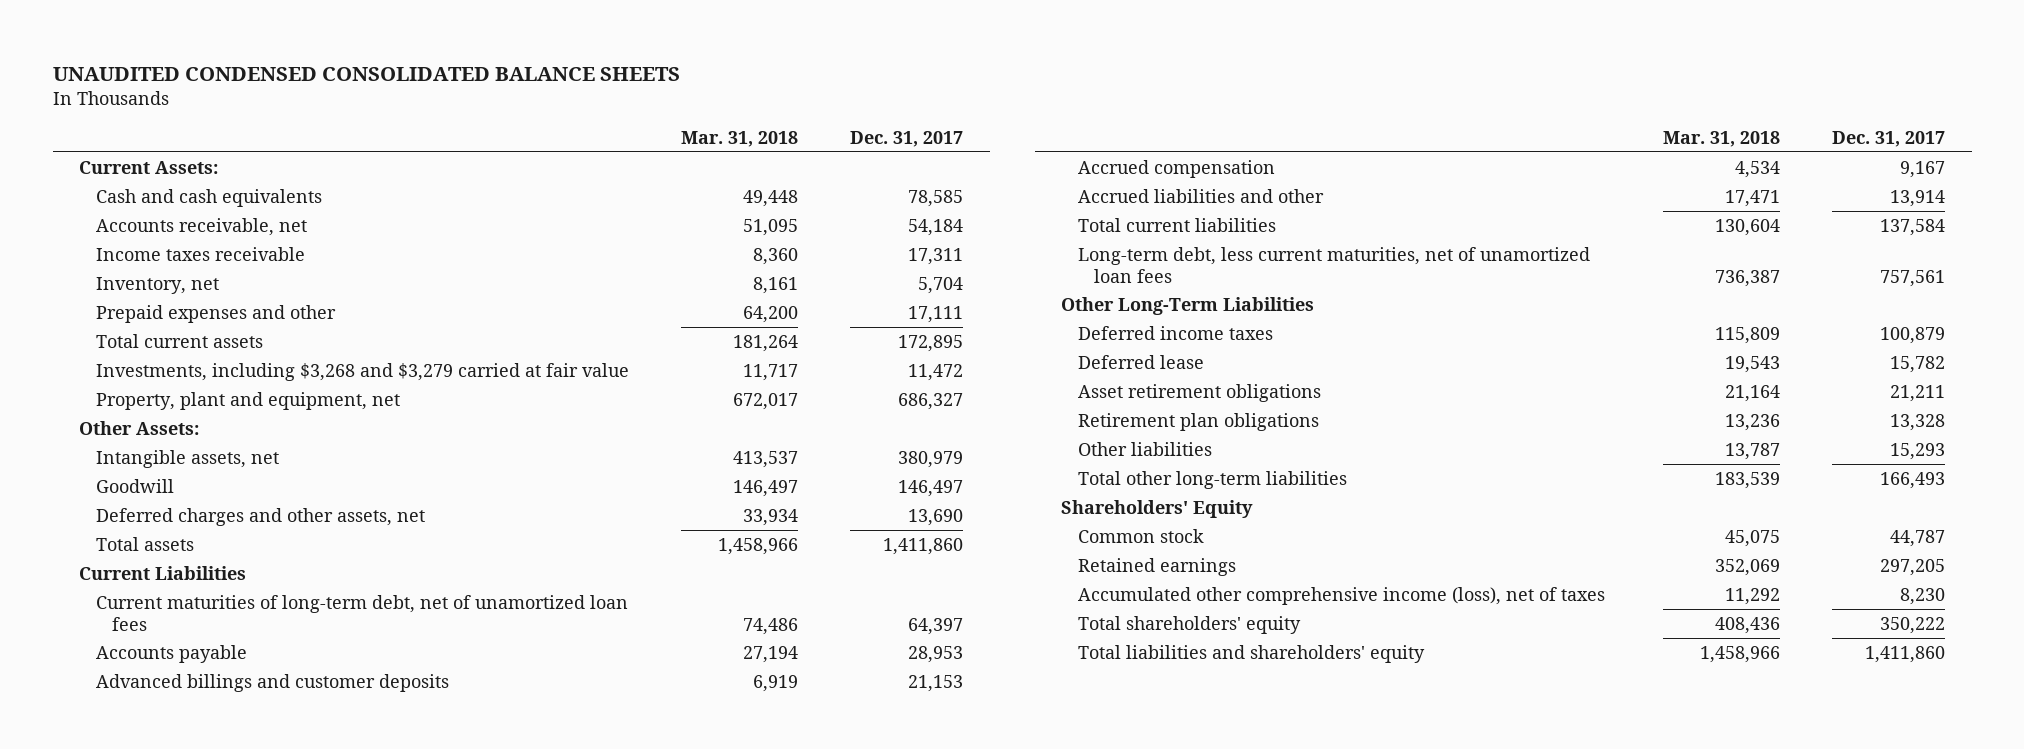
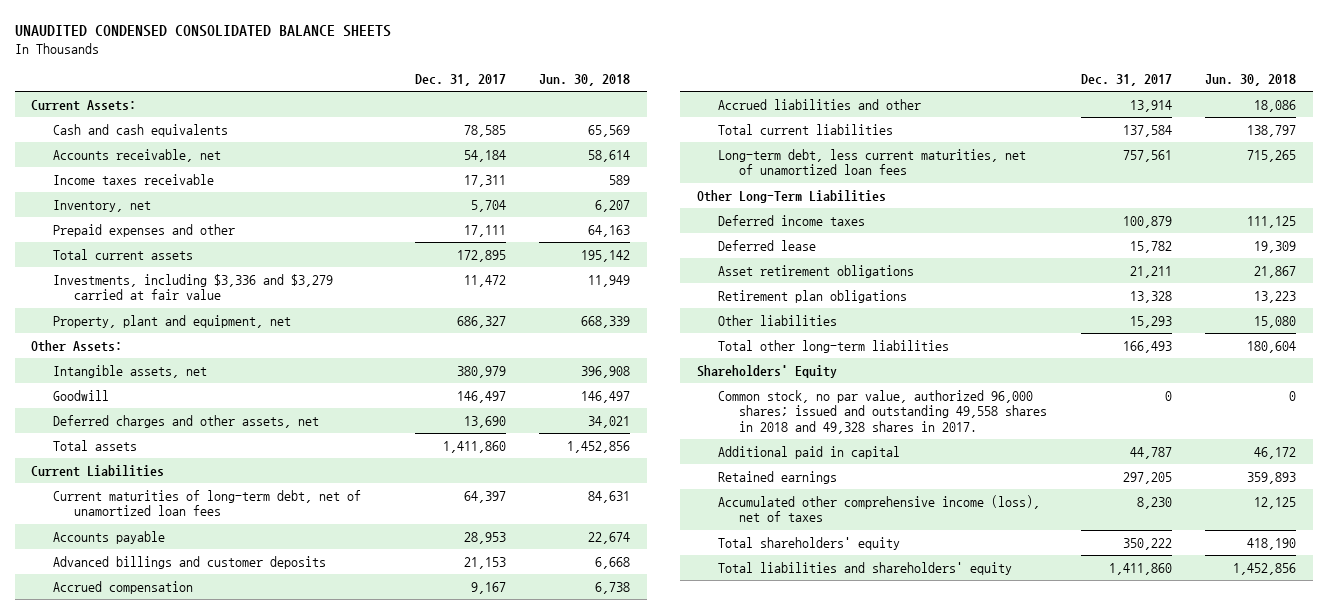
[680,130,798,147] Mar. 31, 2018 -> none
none -> [539,74,631,87] Jun. 30, 2018
[95,362,629,381] Investments, including $3,268 and $3,279 carried at fair value -> [52,273,333,301] Investments, including $3,336 and $3,279 carried at fair value
none -> [718,389,1048,435] Common stock, no par value, authorized 96,000 shares; issued and outstanding 49,558 shares in 2018 and 49,328 shares in 2017.
[1077,528,1204,543] Common stock -> [718,445,901,459] Additional paid in capital

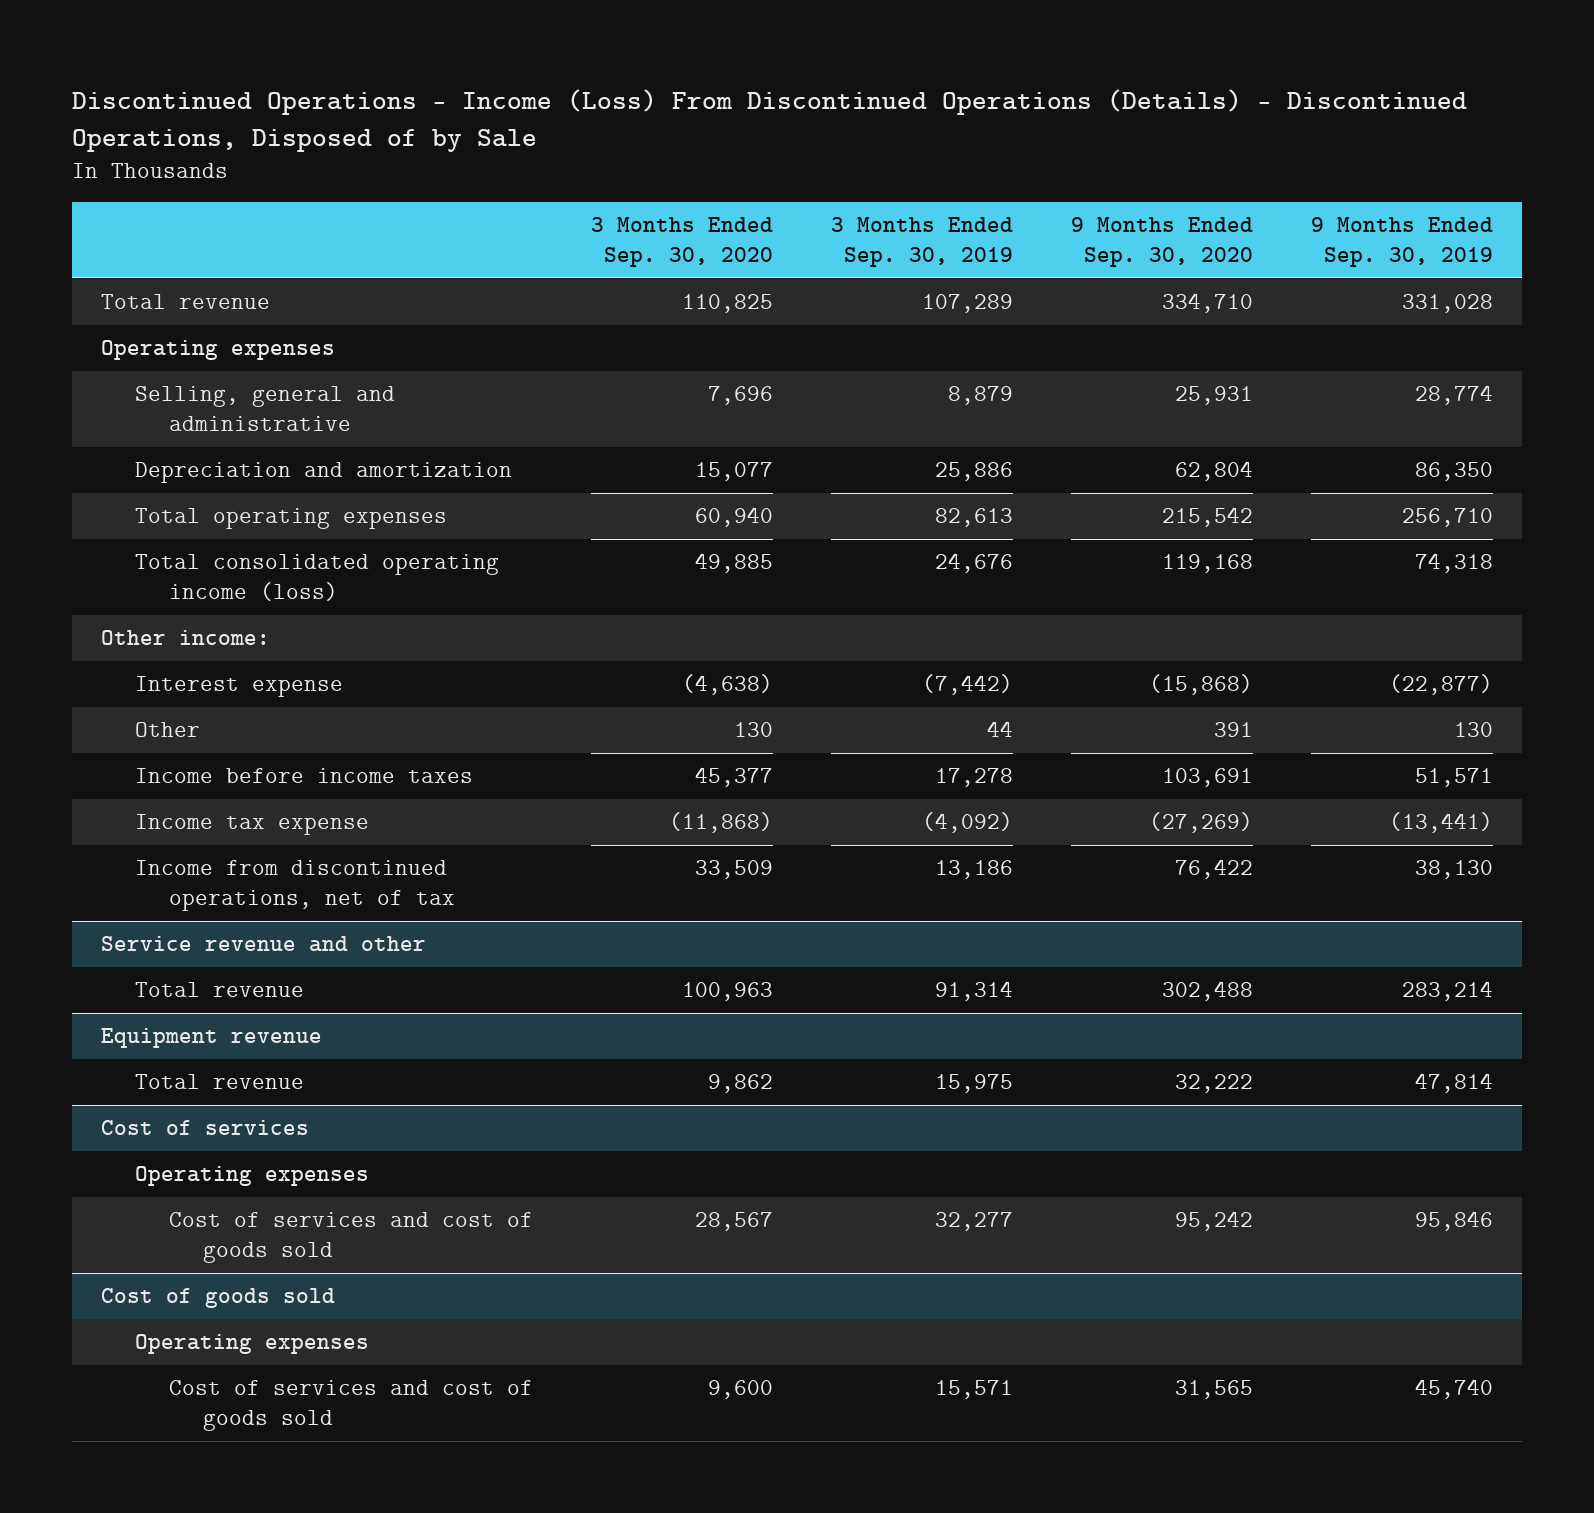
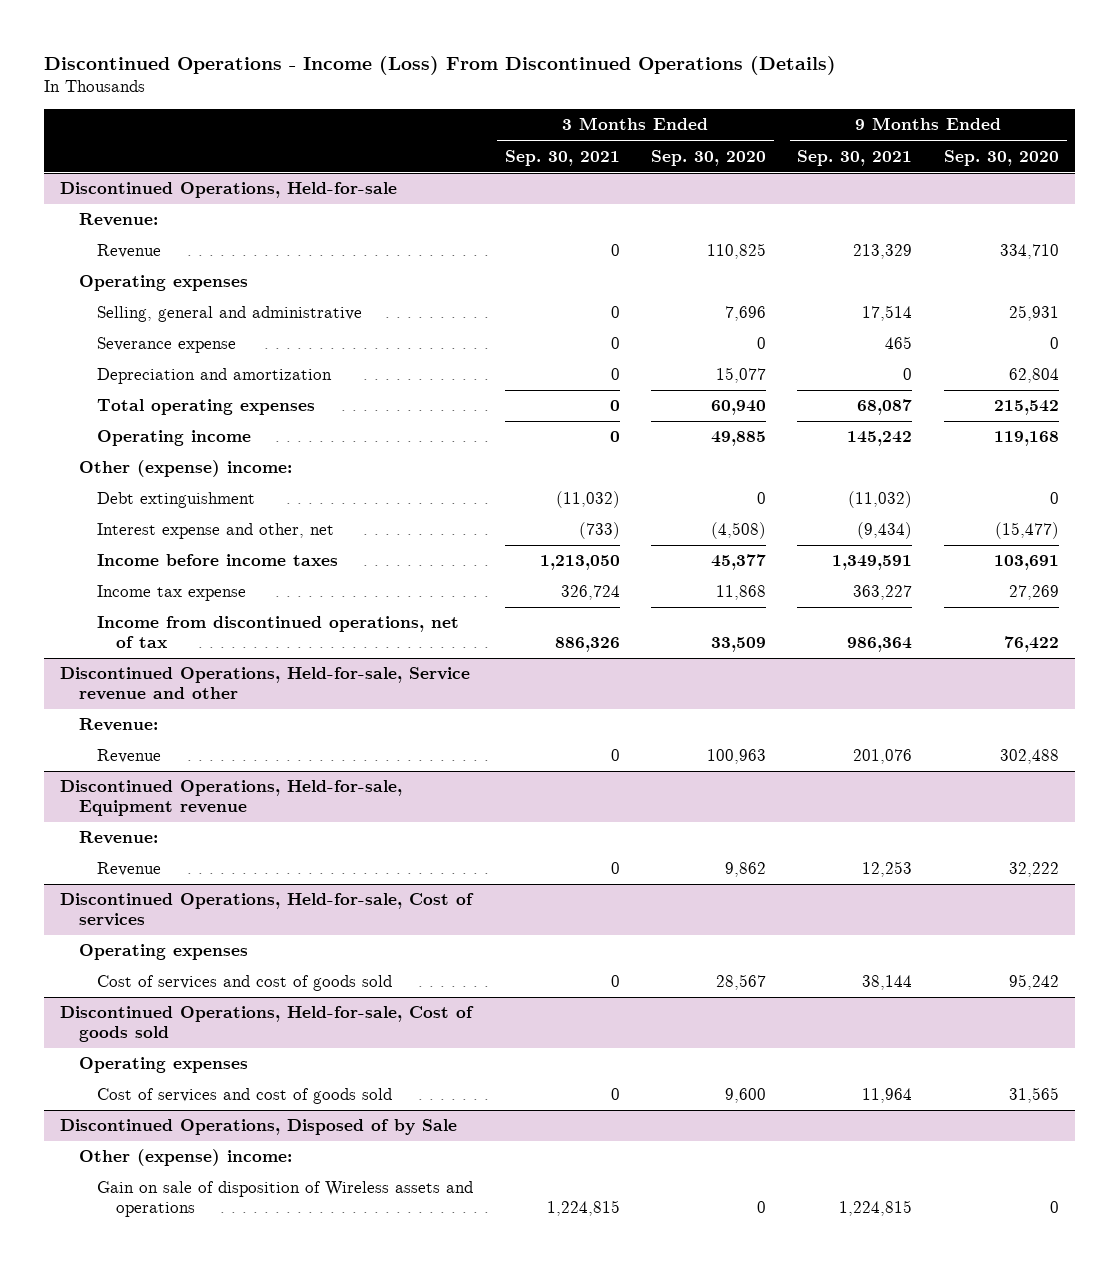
[72,89,1468,152] Discontinued Operations - Income (Loss) From Discontinued Operations (Details) - Discontinued Operations, Disposed of by Sale -> [44,56,837,76] Discontinued Operations - Income (Loss) From Discontinued Operations (Details)
[831,217,1014,267] 3 Months Ended Sep. 30, 2019 -> none
[1310,217,1493,267] 9 Months Ended Sep. 30, 2019 -> none
none -> [504,149,620,166] Sep. 30, 2021
none -> [797,149,913,166] Sep. 30, 2021
none -> [60,182,398,199] Discontinued Operations, Held-for-sale
none -> [78,213,158,227] Revenue:
[101,294,271,310] Total revenue -> [97,244,162,259] Revenue
none -> [97,337,237,354] Severance expense
[135,722,201,738] Other -> none
[135,554,500,602] Total consolidated operating income (loss) -> [97,430,252,447] Operating income
[101,630,271,646] Other income: -> [78,460,292,478] Other (expense) income:
none -> [97,492,256,509] Debt extinguishment
[135,676,344,698] Interest expense -> [97,523,335,540] Interest expense and other, net
[682,674,774,696] (4,638) -> [711,522,767,540] (4,508)
[1148,674,1253,696] (15,868) -> [994,522,1059,540] (15,477)
[669,812,774,834] (11,868) -> [716,585,767,601] 11,868
[1148,812,1253,834] (27,269) -> [1008,585,1059,601] 27,269
[101,936,427,953] Service revenue and other -> none
[101,1028,323,1049] Equipment revenue -> none
[101,1120,310,1136] Cost of services -> none
none -> [60,667,471,701] Discontinued Operations, Held-for-sale, Service revenue and other
none -> [78,718,158,732] Revenue:
[135,982,305,998] Total revenue -> [97,749,162,764] Revenue
none -> [60,780,403,817] Discontinued Operations, Held-for-sale, Equipment revenue
none -> [78,831,158,845] Revenue:
[135,1074,305,1090] Total revenue -> [97,862,162,877] Revenue
none -> [60,893,475,927] Discontinued Operations, Held-for-sale, Cost of services
[101,1288,336,1309] Cost of goods sold -> none
none -> [60,1006,475,1043] Discontinued Operations, Held-for-sale, Cost of goods sold
none -> [60,1119,458,1136] Discontinued Operations, Disposed of by Sale
none -> [78,1149,292,1167] Other (expense) income:
none -> [97,1181,474,1218] Gain on sale of disposition of Wireless assets and operations

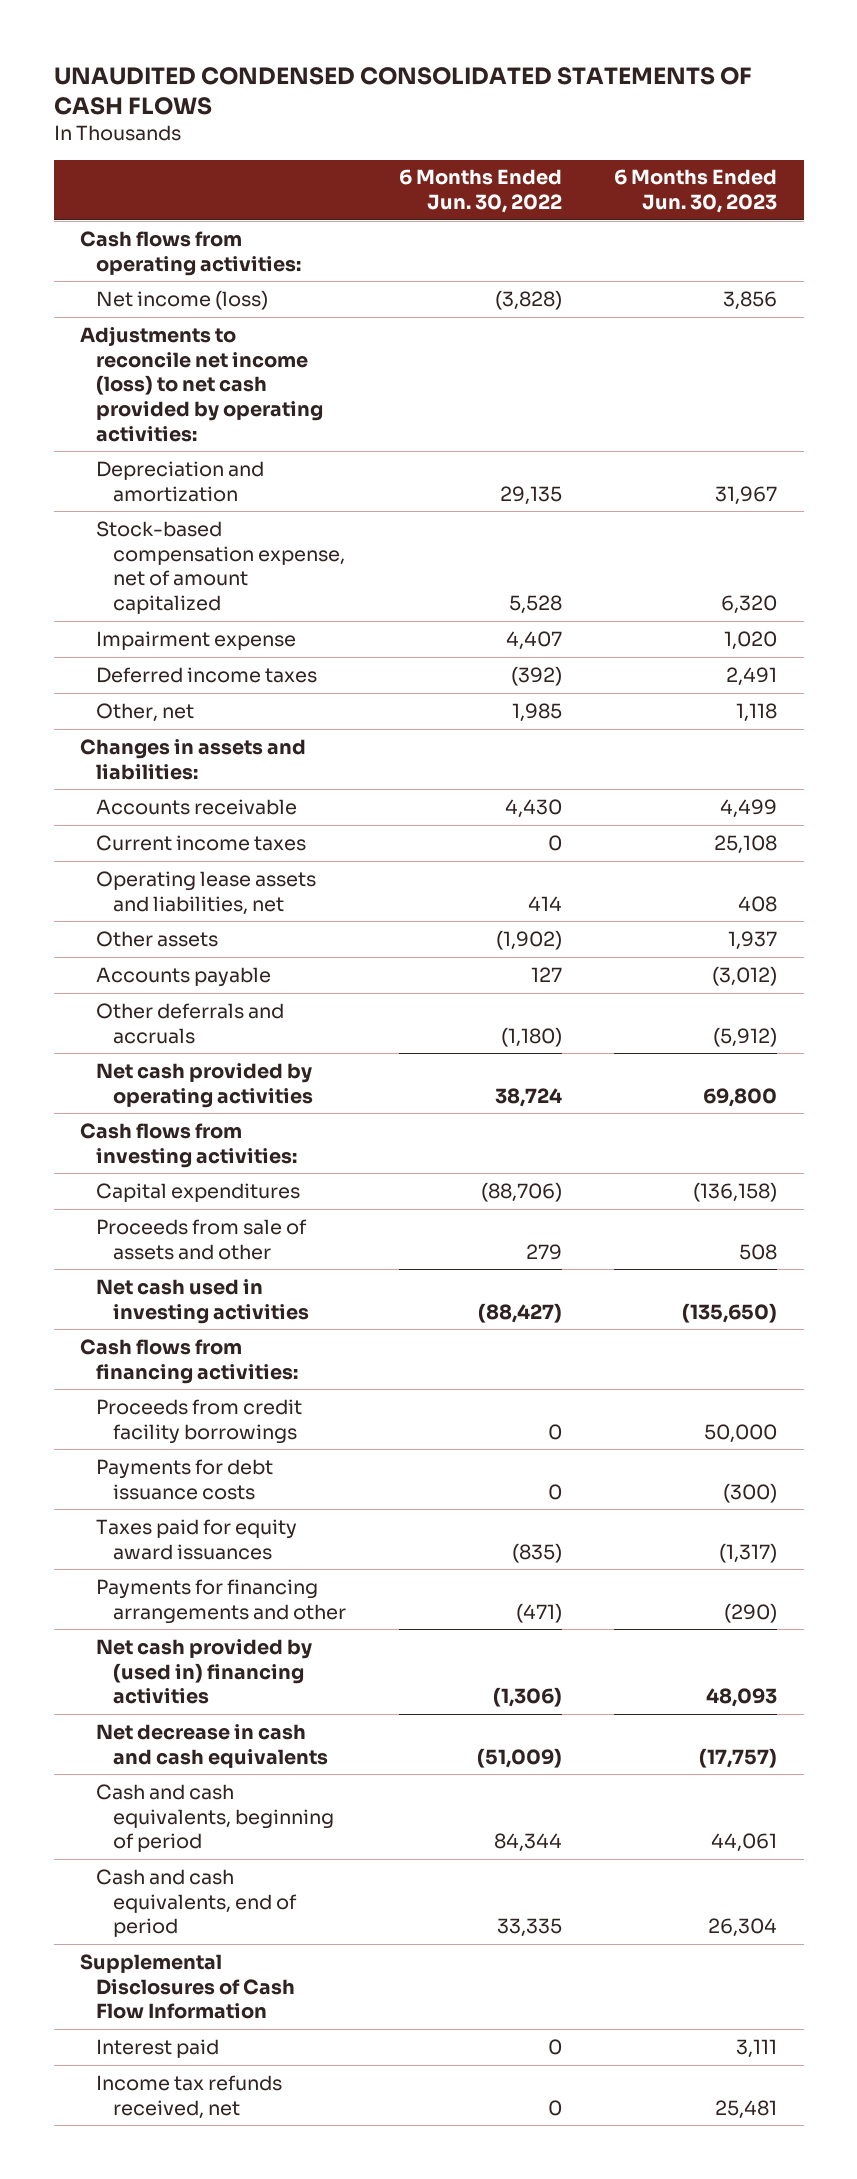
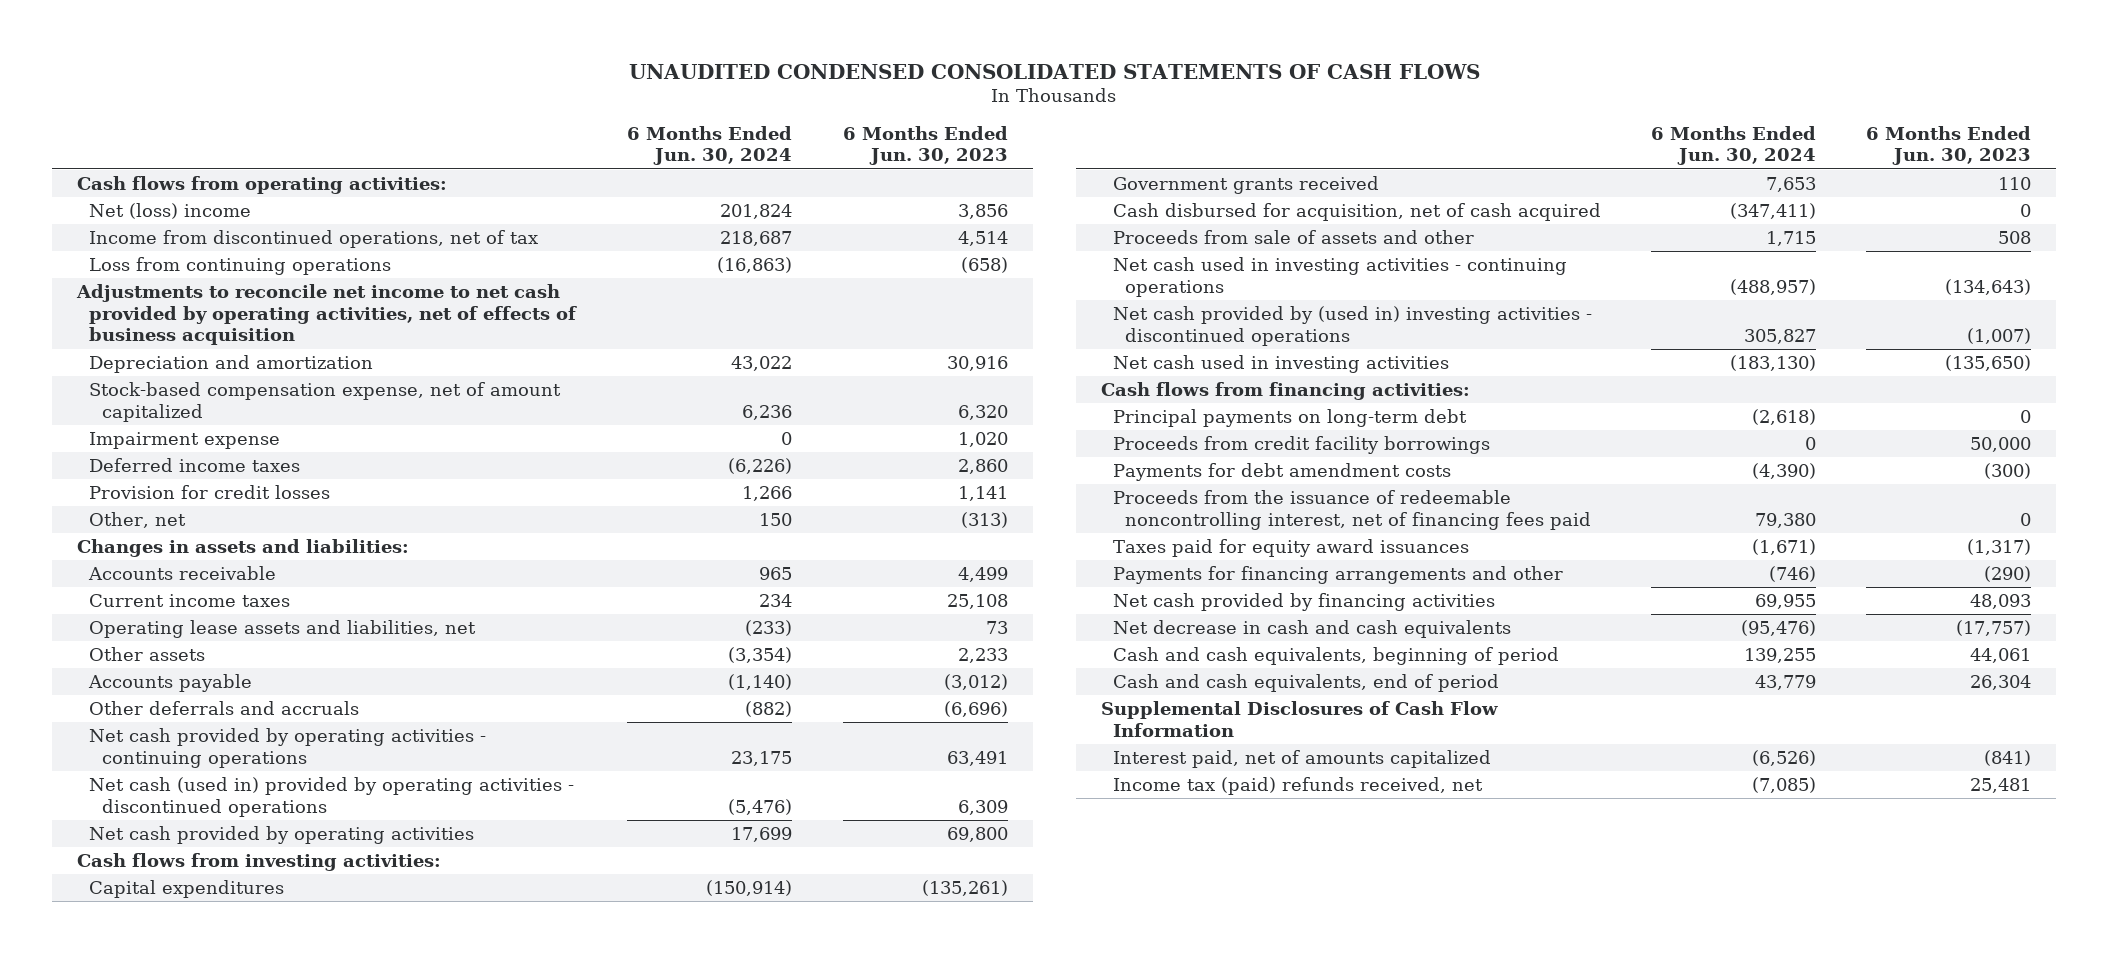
[398,169,562,214] 6 Months Ended Jun. 30, 2022 -> none
none -> [627,125,793,166] 6 Months Ended Jun. 30, 2024
[96,289,269,310] Net income (loss) -> [89,202,252,219] Net (loss) income
none -> [89,229,539,248] Income from discontinued operations, net of tax
none -> [89,256,392,275] Loss from continuing operations
[80,325,324,442] Adjustments to reconcile net income (loss) to net cash provided by operating activities: -> [76,283,578,346] Adjustments to reconcile net income to net cash provided by operating activities, net of effects of business acquisition
[715,485,778,505] 31,967 -> [946,355,1008,371] 30,916
[726,666,778,686] 2,491 -> [957,458,1008,474] 2,860
none -> [89,484,331,499] Provision for credit losses
[736,702,778,722] 1,118 -> [960,511,1008,528] (313)
[738,895,778,912] 408 -> [985,620,1008,634] 73
[728,930,778,950] 1,937 -> [957,647,1008,663] 2,233
[713,1026,778,1047] (5,912) -> [943,700,1008,717] (6,696)
none -> [89,727,487,768] Net cash provided by operating activities - continuing operations
none -> [89,776,575,817] Net cash (used in) provided by operating activities - discontinued operations
[693,1181,778,1202] (136,158) -> [921,879,1008,896] (135,261)
none -> [1113,175,1380,194] Government grants received
none -> [1113,202,1602,221] Cash disbursed for acquisition, net of cash acquired
none -> [1113,256,1568,297] Net cash used in investing activities - continuing operations
none -> [1113,305,1593,346] Net cash provided by (used in) investing activities - discontinued operations
none -> [1113,408,1468,427] Principal payments on long-term debt
[96,1458,274,1500] Payments for debt issuance costs -> [1113,462,1452,481] Payments for debt amendment costs
none -> [1113,489,1592,530] Proceeds from the issuance of redeemable noncontrolling interest, net of financing fees paid
[96,1638,313,1705] Net cash provided by (used in) financing activities -> [1113,592,1496,611] Net cash provided by financing activities
[96,2038,220,2058] Interest paid -> [1113,749,1492,768] Interest paid, net of amounts capitalized
[736,2038,778,2058] 3,111 -> [1984,749,2032,766] (841)
[96,2074,283,2119] Income tax refunds received, net -> [1113,776,1484,795] Income tax (paid) refunds received, net

